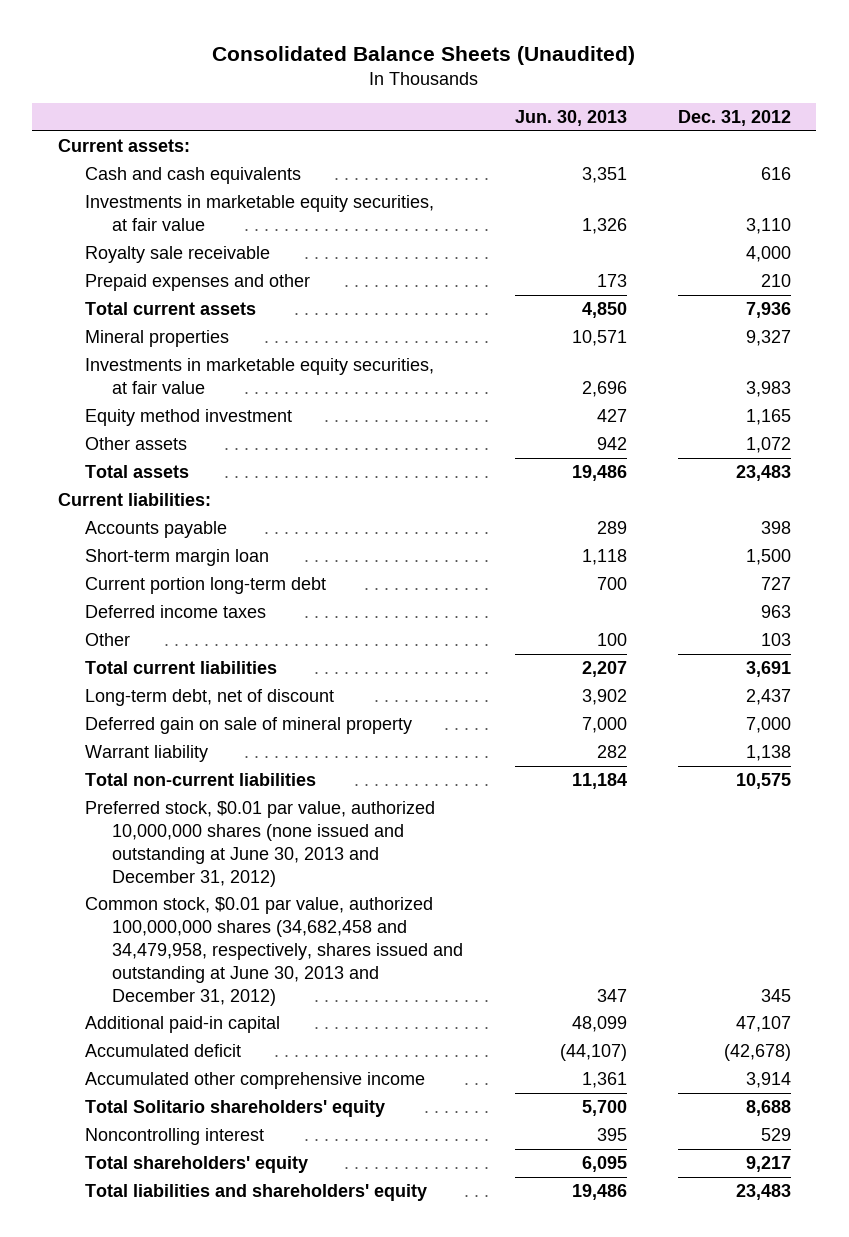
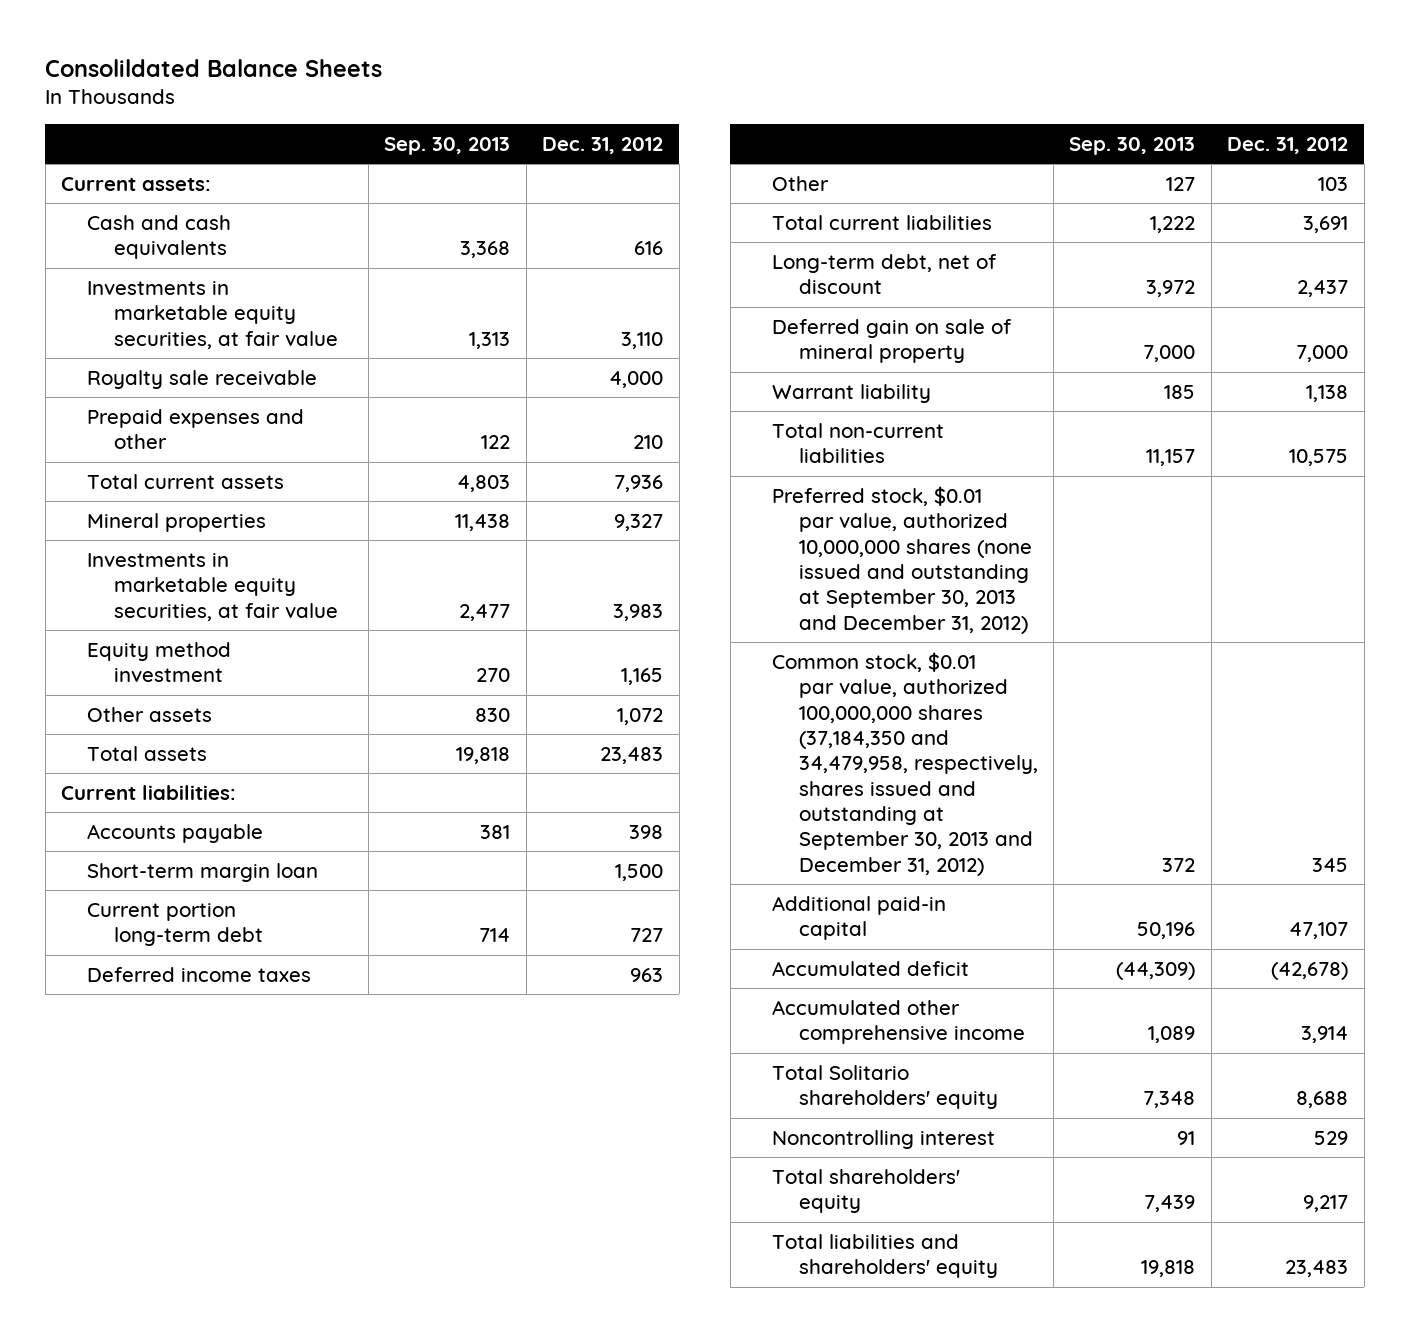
[212,45,636,65] Consolidated Balance Sheets (Unaudited) -> [45,58,383,77] Consolildated Balance Sheets
[514,110,627,127] Jun. 30, 2013 -> none
none -> [384,136,511,155] Sep. 30, 2013
[85,801,436,887] Preferred stock, $0.01 par value, authorized 10,000,000 shares (none issued and outstanding at June 30, 2013 and December 31, 2012) -> [772,485,1032,634] Preferred stock, $0.01 par value, authorized 10,000,000 shares (none issued and outstanding at September 30, 2013 and December 31, 2012)
[85,897,464,1006] Common stock, $0.01 par value, authorized 100,000,000 shares (34,682,458 and 34,479,958, respectively, shares issued and outstanding at June 30, 2013 and December 31, 2012) -> [772,651,1038,876] Common stock, $0.01 par value, authorized 100,000,000 shares (37,184,350 and 34,479,958, respectively, shares issued and outstanding at September 30, 2013 and December 31, 2012)

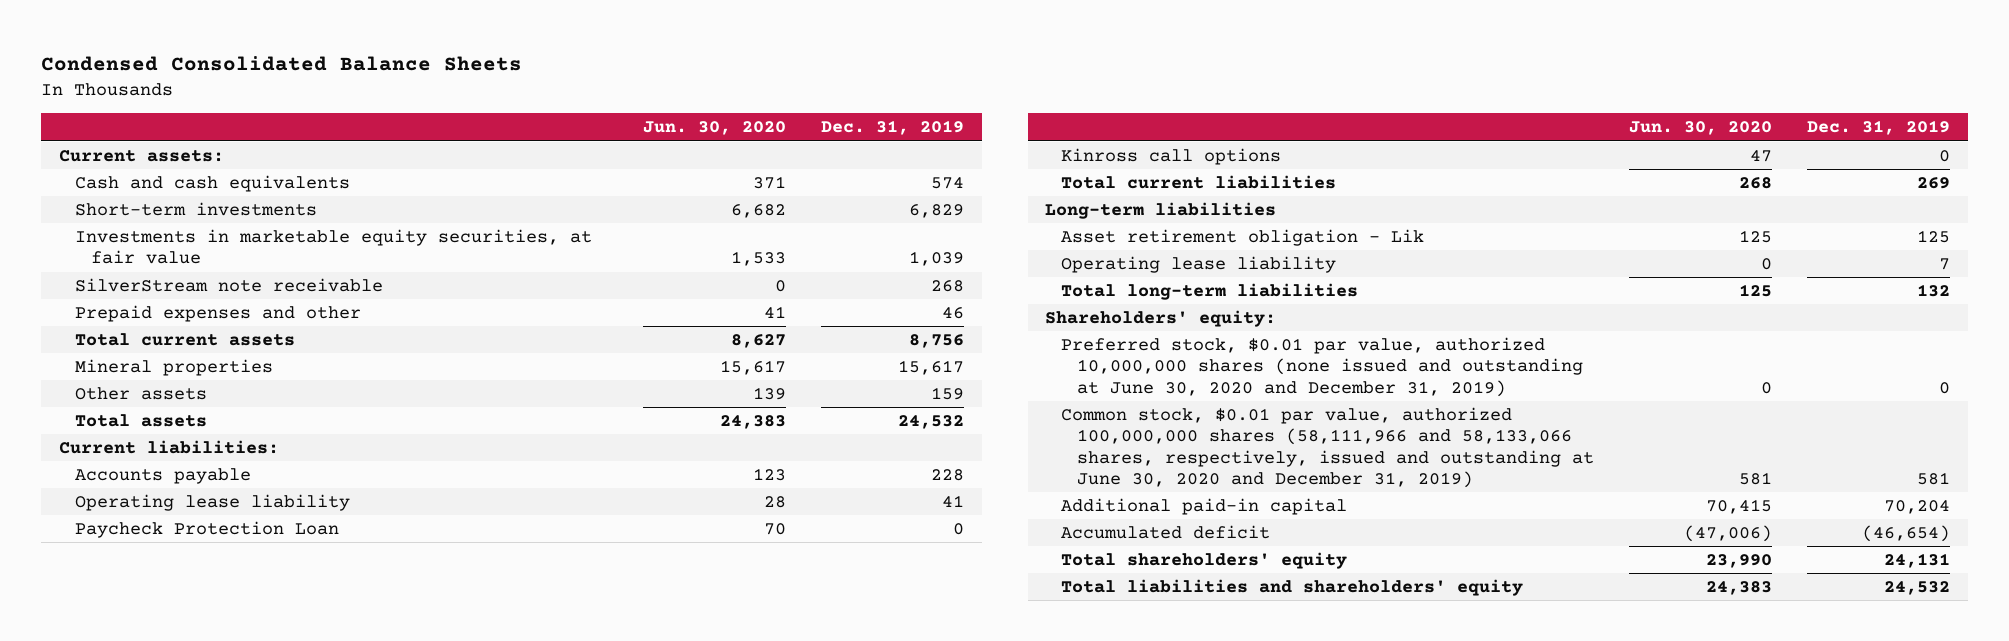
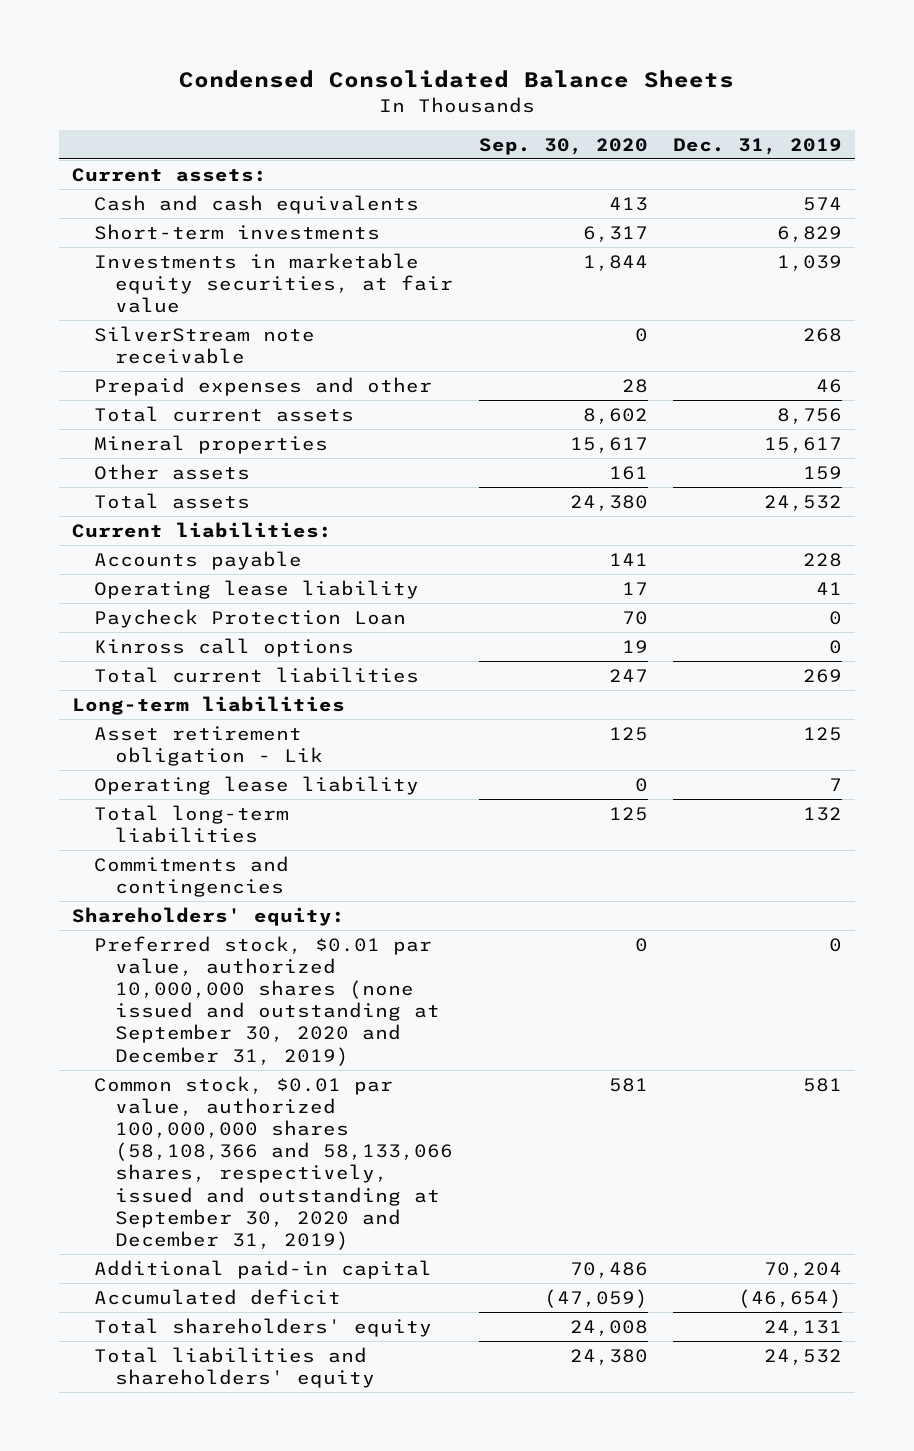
[643,121,787,136] Jun. 30, 2020 -> none
none -> [478,137,648,155] Sep. 30, 2020
none -> [93,855,289,897] Commitments and contingencies
[1061,337,1584,397] Preferred stock, $0.01 par value, authorized 10,000,000 shares (none issued and outstanding at June 30, 2020 and December 31, 2019) -> [93,935,441,1066] Preferred stock, $0.01 par value, authorized 10,000,000 shares (none issued and outstanding at September 30, 2020 and December 31, 2019)
[1061,407,1595,489] Common stock, $0.01 par value, authorized 100,000,000 shares (58,111,966 and 58,133,066 shares, respectively, issued and outstanding at June 30, 2020 and December 31, 2019) -> [93,1075,454,1251] Common stock, $0.01 par value, authorized 100,000,000 shares (58,108,366 and 58,133,066 shares, respectively, issued and outstanding at September 30, 2020 and December 31, 2019)

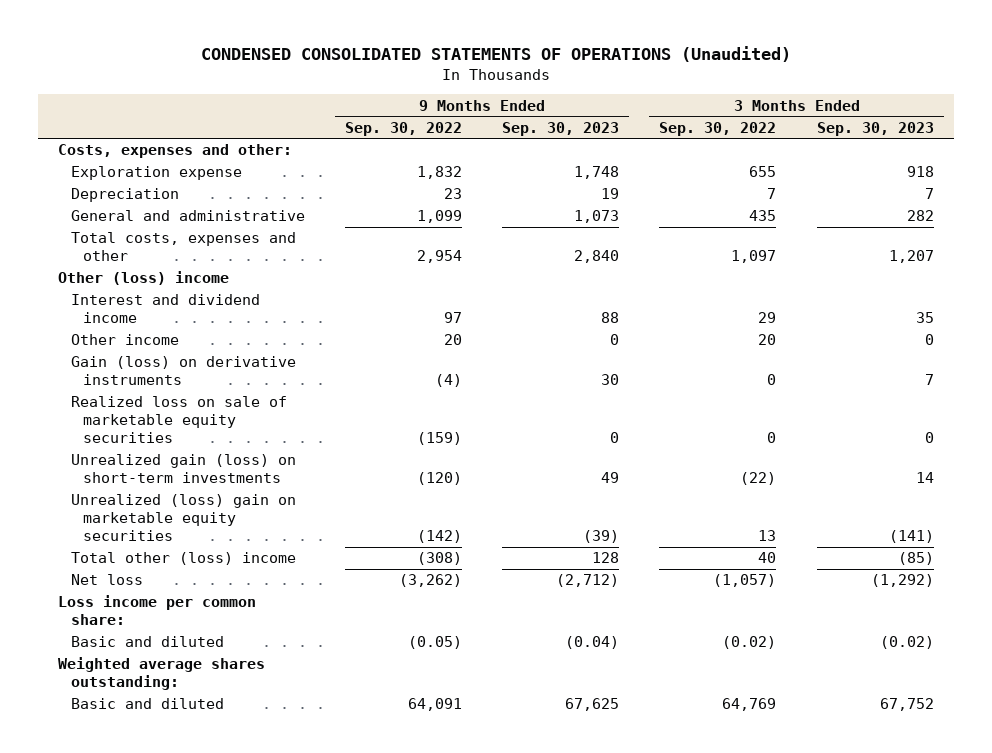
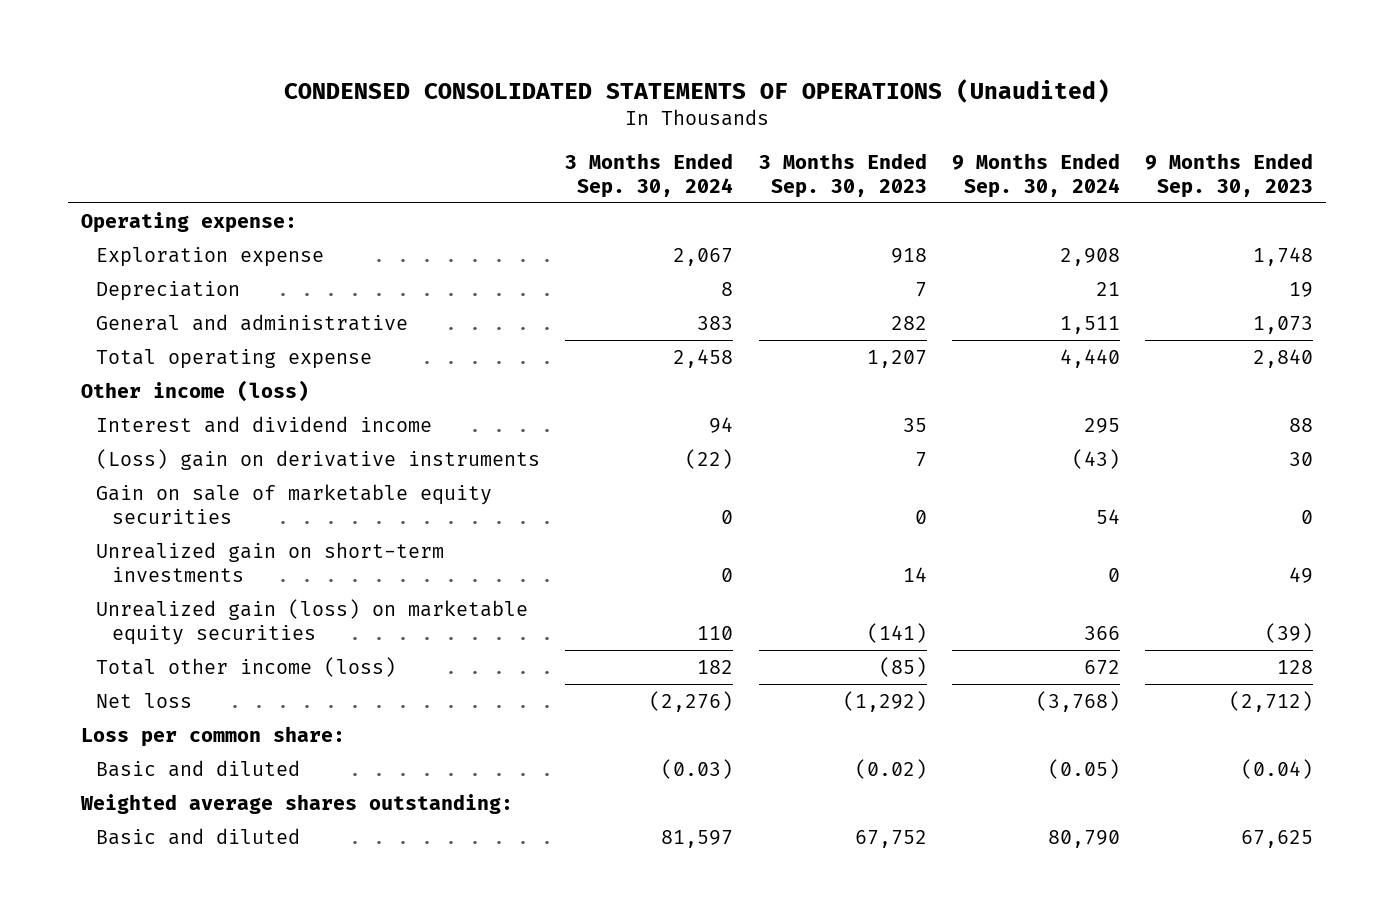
[344,121,462,136] Sep. 30, 2022 -> none
[659,121,777,136] Sep. 30, 2022 -> none
none -> [565,152,734,198] 3 Months Ended Sep. 30, 2024
none -> [951,152,1120,198] 9 Months Ended Sep. 30, 2024
[57,144,292,159] Costs, expenses and other: -> none
none -> [80,211,297,233] Operating expense:
[70,232,296,262] Total costs, expenses and other -> [96,348,373,369] Total operating expense
[57,271,229,286] Other (loss) income -> [80,379,309,402] Other income (loss)
[70,334,179,346] Other income -> none
[70,356,296,386] Gain (loss) on derivative instruments -> [96,448,541,470] (Loss) gain on derivative instruments
[70,396,287,444] Realized loss on sale of marketable equity securities -> [96,483,493,524] Gain on sale of marketable equity securities
[70,454,296,484] Unrealized gain (loss) on short-term investments -> [96,541,445,582] Unrealized gain on short-term investments
[70,494,296,542] Unrealized (loss) gain on marketable equity securities -> [96,598,529,645] Unrealized gain (loss) on marketable equity securities
[70,552,296,566] Total other (loss) income -> [96,656,397,677] Total other income (loss)
[57,595,256,626] Loss income per common share: -> [80,725,345,747] Loss per common share:

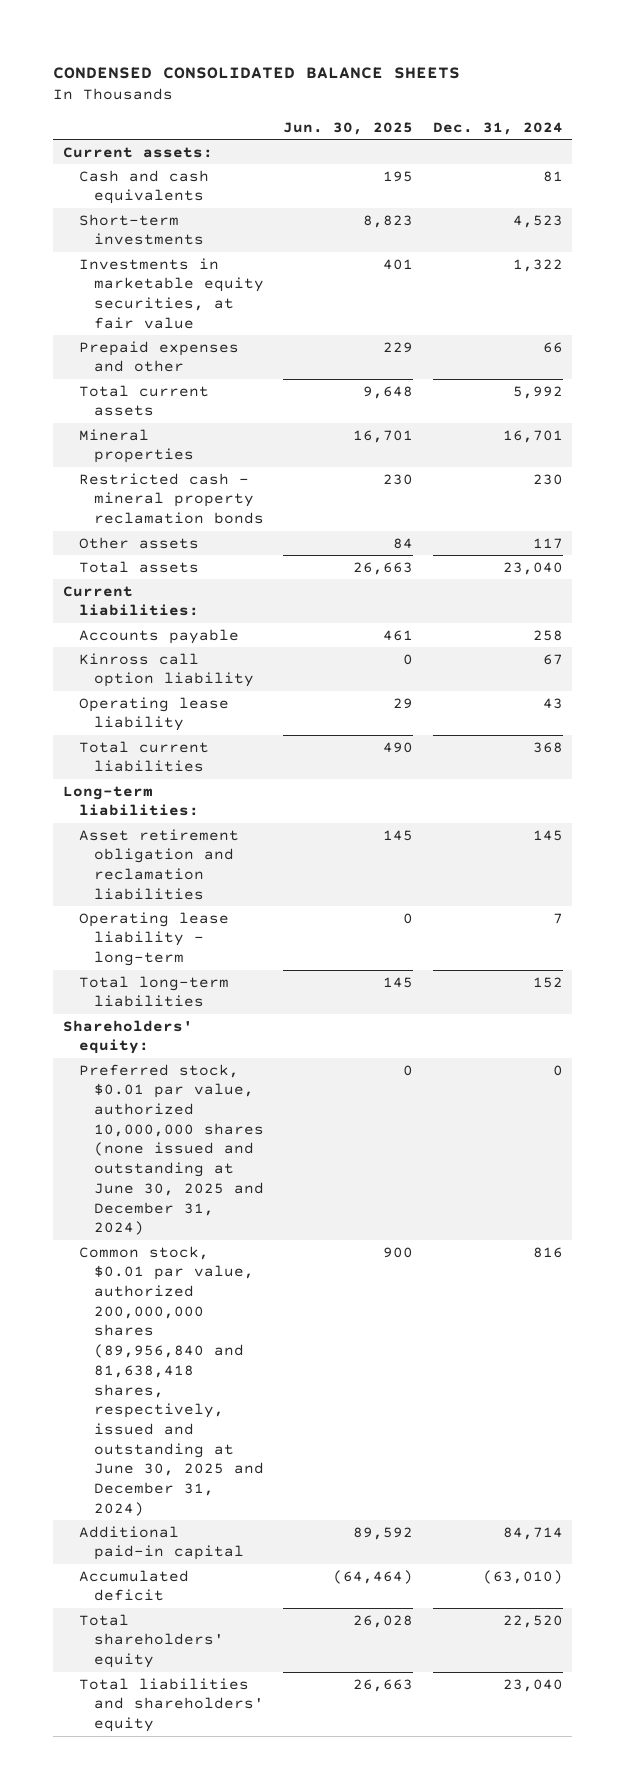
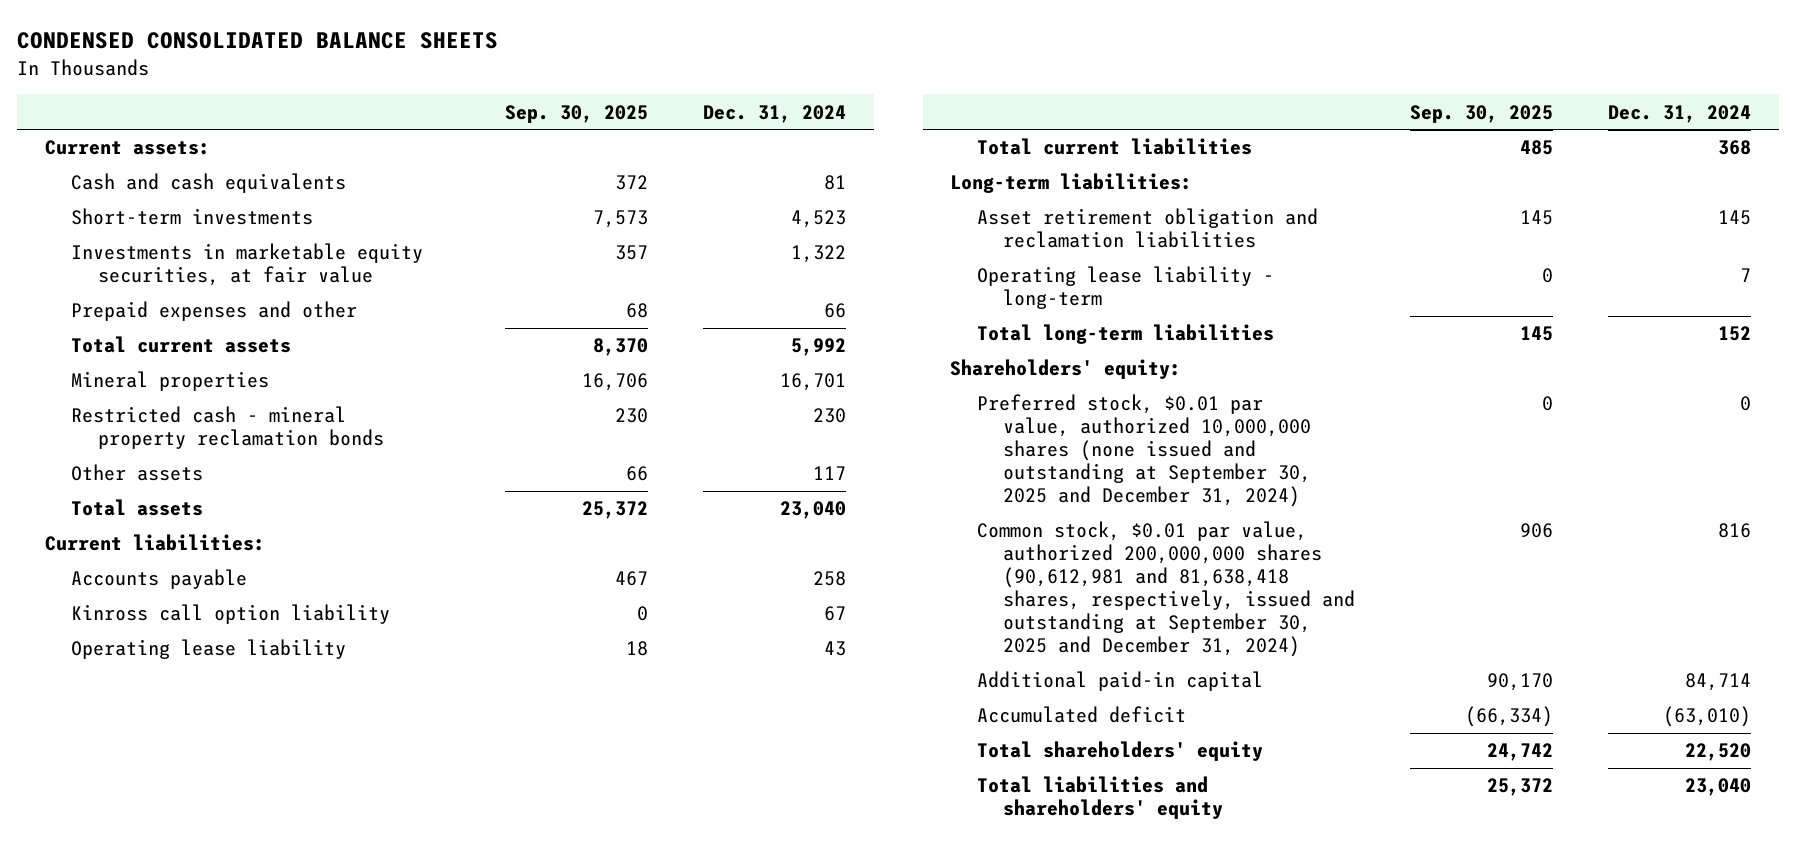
[283,121,414,135] Jun. 30, 2025 -> none
none -> [504,104,648,123] Sep. 30, 2025
[78,1063,264,1236] Preferred stock, $0.01 par value, authorized 10,000,000 shares (none issued and outstanding at June 30, 2025 and December 31, 2024) -> [976,394,1312,508] Preferred stock, $0.01 par value, authorized 10,000,000 shares (none issued and outstanding at September 30, 2025 and December 31, 2024)
[78,1245,264,1516] Common stock, $0.01 par value, authorized 200,000,000 shares (89,956,840 and 81,638,418 shares, respectively, issued and outstanding at June 30, 2025 and December 31, 2024) -> [976,521,1356,657] Common stock, $0.01 par value, authorized 200,000,000 shares (90,612,981 and 81,638,418 shares, respectively, issued and outstanding at September 30, 2025 and December 31, 2024)

